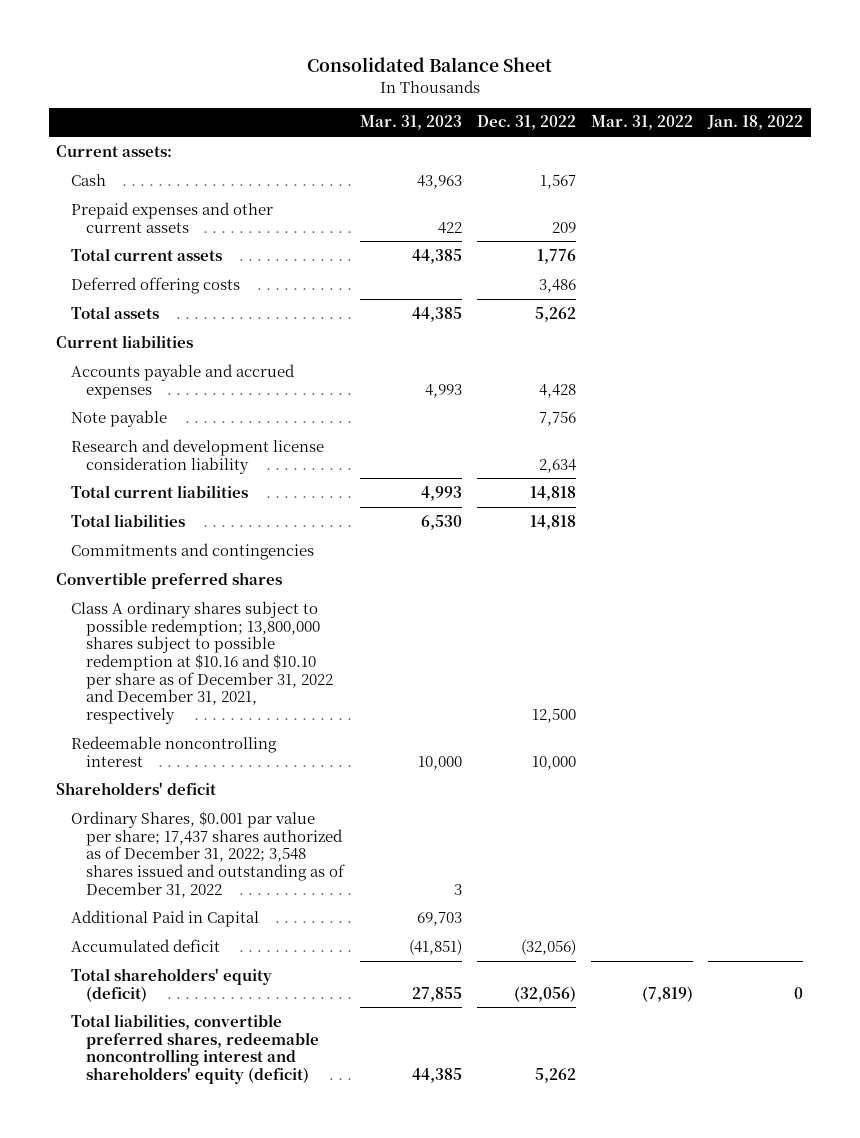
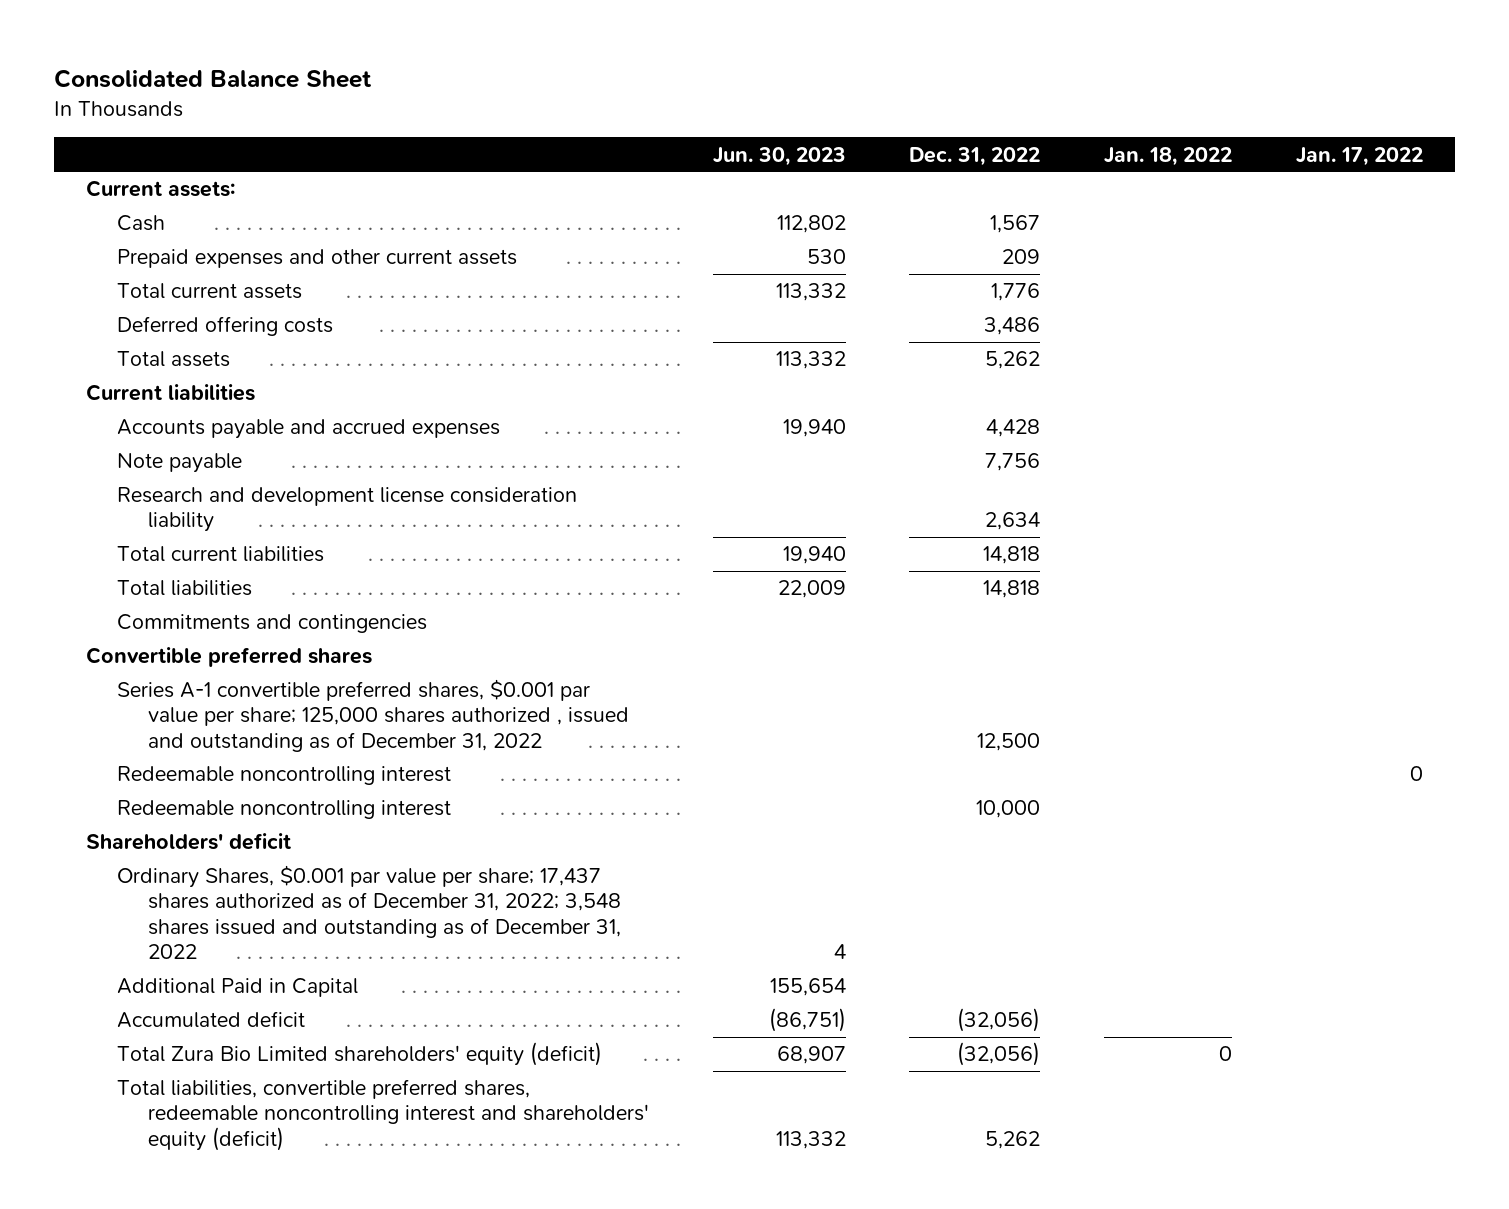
[359,115,462,131] Mar. 31, 2023 -> none
[590,115,693,131] Mar. 31, 2022 -> none
none -> [712,146,846,166] Jun. 30, 2023
none -> [1295,146,1423,166] Jan. 17, 2022
[71,600,334,724] Class A ordinary shares subject to possible redemption; 13,800,000 shares subject to possible redemption at $10.16 and $10.10 per share as of December 31, 2022 and December 31, 2021, respectively -> [117,679,629,752] Series A-1 convertible preferred shares, $0.001 par value per share; 125,000 shares authorized , issued and outstanding as of December 31, 2022
none -> [117,766,452,786] Redeemable noncontrolling interest
[71,967,273,1002] Total shareholders' equity (deficit) -> [117,1042,603,1067] Total Zura Bio Limited shareholders' equity (deficit)

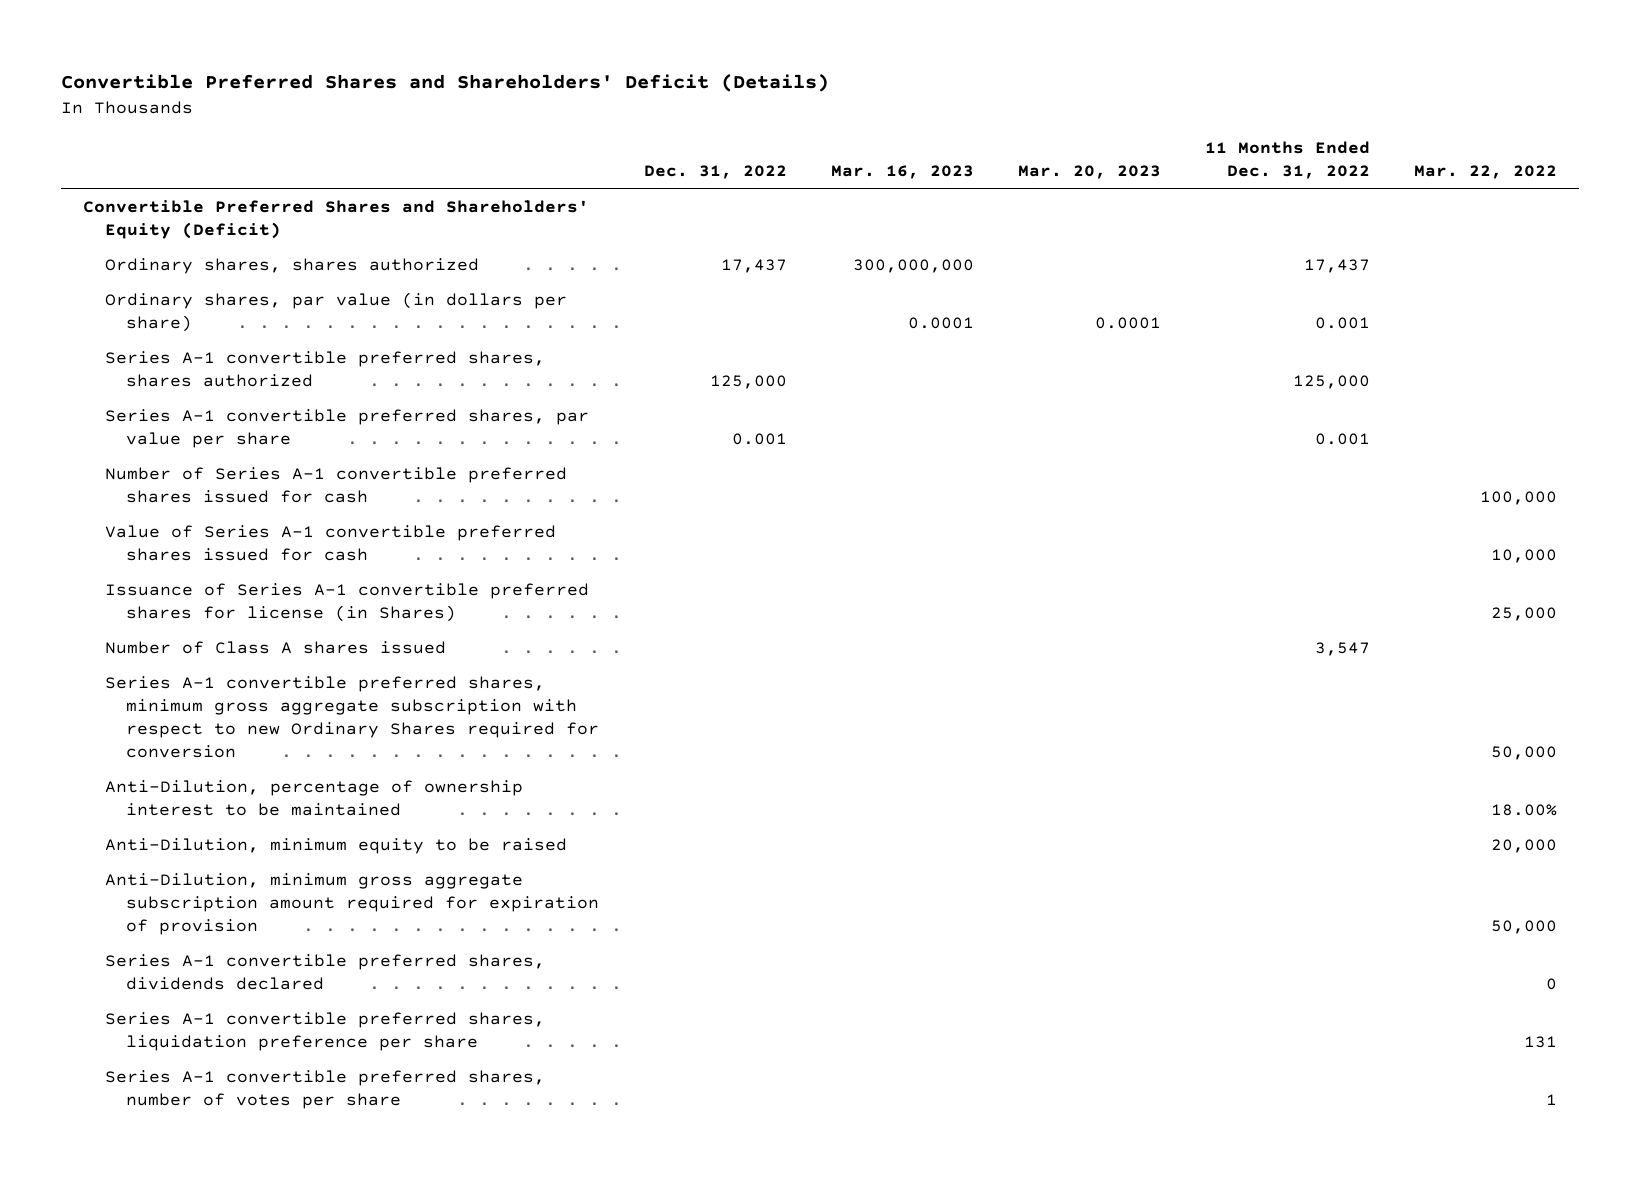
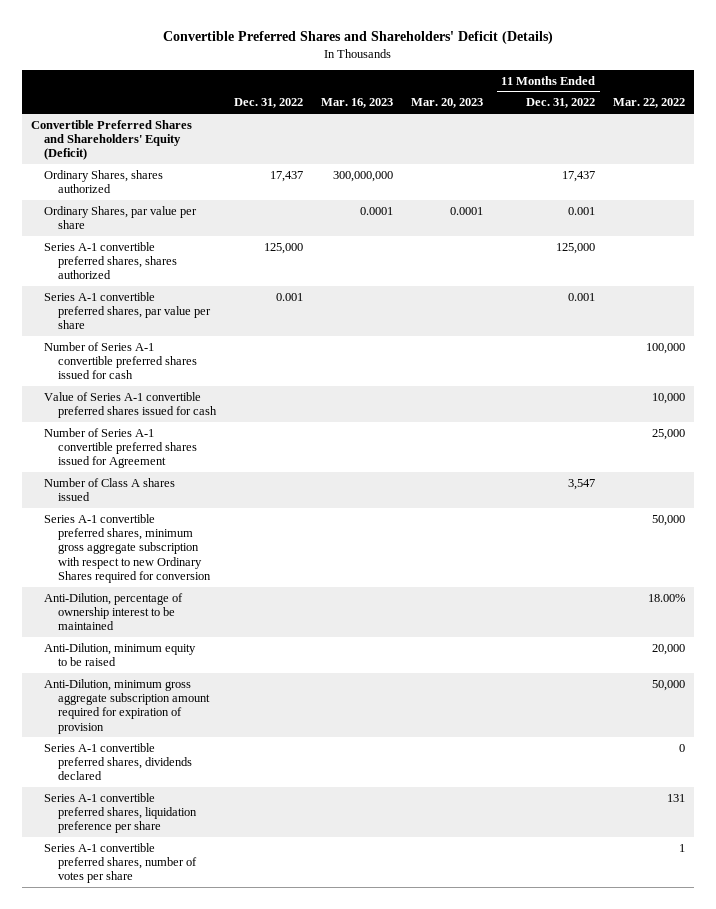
[104,257,479,274] Ordinary shares, shares authorized -> [44,169,164,194] Ordinary Shares, shares authorized
[104,291,567,332] Ordinary shares, par value (in dollars per share) -> [44,205,198,230] Ordinary Shares, par value per share
[104,582,589,622] Issuance of Series A-1 convertible preferred shares for license (in Shares) -> [44,427,197,469] Number of Series A-1 convertible preferred shares issued for Agreement

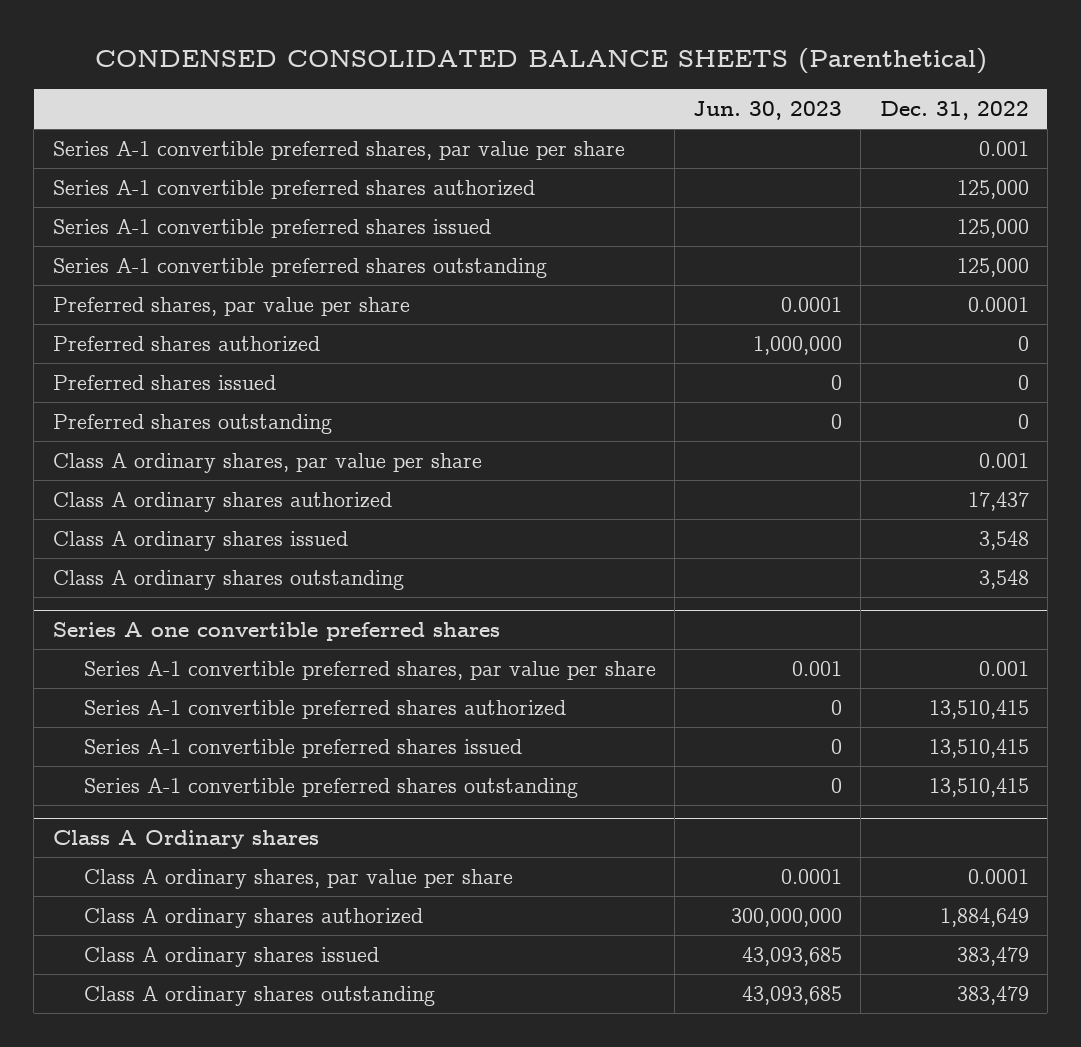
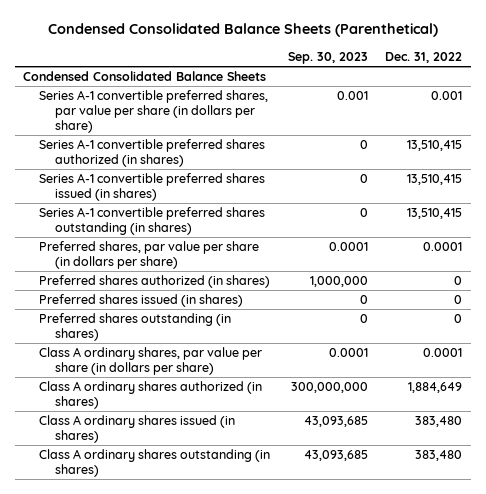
[94,48,987,75] CONDENSED CONSOLIDATED BALANCE SHEETS (Parenthetical) -> [47,23,438,38] Condensed Consolidated Balance Sheets (Parenthetical)
[693,101,843,121] Jun. 30, 2023 -> none
none -> [287,52,368,65] Sep. 30, 2023
[52,622,500,642] Series A one convertible preferred shares -> none
[83,661,656,681] Series A-1 convertible preferred shares, par value per share -> none
[83,700,566,720] Series A-1 convertible preferred shares authorized -> none
[83,739,522,759] Series A-1 convertible preferred shares issued -> none
[83,778,578,799] Series A-1 convertible preferred shares outstanding -> none
[52,830,319,850] Class A Ordinary shares -> none
[83,869,513,890] Class A ordinary shares, par value per share -> none
[83,908,423,929] Class A ordinary shares authorized -> none
[83,947,379,968] Class A ordinary shares issued -> none
[83,986,435,1007] Class A ordinary shares outstanding -> none
none -> [23,71,267,82] Condensed Consolidated Balance Sheets
[52,141,625,161] Series A-1 convertible preferred shares, par value per share -> [39,90,269,133] Series A-1 convertible preferred shares, par value per share (in dollars per share)
[52,180,535,200] Series A-1 convertible preferred shares authorized -> [39,139,266,167] Series A-1 convertible preferred shares authorized (in shares)
[956,180,1029,200] 125,000 -> [407,140,463,152] 13,510,415
[52,219,491,239] Series A-1 convertible preferred shares issued -> [39,173,266,201] Series A-1 convertible preferred shares issued (in shares)
[956,219,1029,239] 125,000 -> [407,174,463,186] 13,510,415
[52,258,547,279] Series A-1 convertible preferred shares outstanding -> [39,207,266,235] Series A-1 convertible preferred shares outstanding (in shares)
[956,258,1029,278] 125,000 -> [407,208,463,220] 13,510,415
[52,297,410,317] Preferred shares, par value per share -> [39,241,260,269] Preferred shares, par value per share (in dollars per share)
[52,336,320,353] Preferred shares authorized -> [39,275,271,289] Preferred shares authorized (in shares)
[52,375,276,391] Preferred shares issued -> [39,294,244,308] Preferred shares issued (in shares)
[52,414,332,435] Preferred shares outstanding -> [39,313,232,341] Preferred shares outstanding (in shares)
[52,453,482,474] Class A ordinary shares, par value per share -> [39,347,263,375] Class A ordinary shares, par value per share (in dollars per share)
[978,453,1029,469] 0.001 -> [423,348,463,358] 0.0001
[52,492,392,513] Class A ordinary shares authorized -> [39,381,263,409] Class A ordinary shares authorized (in shares)
[967,492,1029,512] 17,437 -> [408,382,463,394] 1,884,649
[52,531,348,552] Class A ordinary shares issued -> [39,415,236,443] Class A ordinary shares issued (in shares)
[978,531,1029,551] 3,548 -> [415,416,463,428] 383,480
[52,570,404,591] Class A ordinary shares outstanding -> [39,449,271,477] Class A ordinary shares outstanding (in shares)
[978,570,1029,590] 3,548 -> [415,450,463,462] 383,480

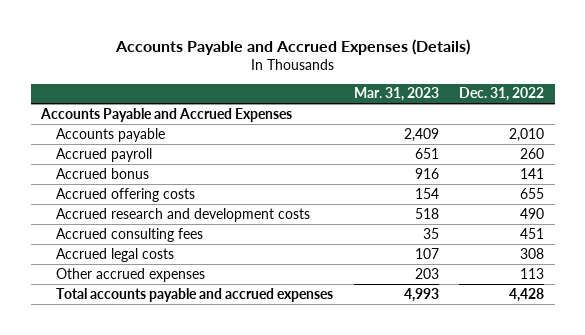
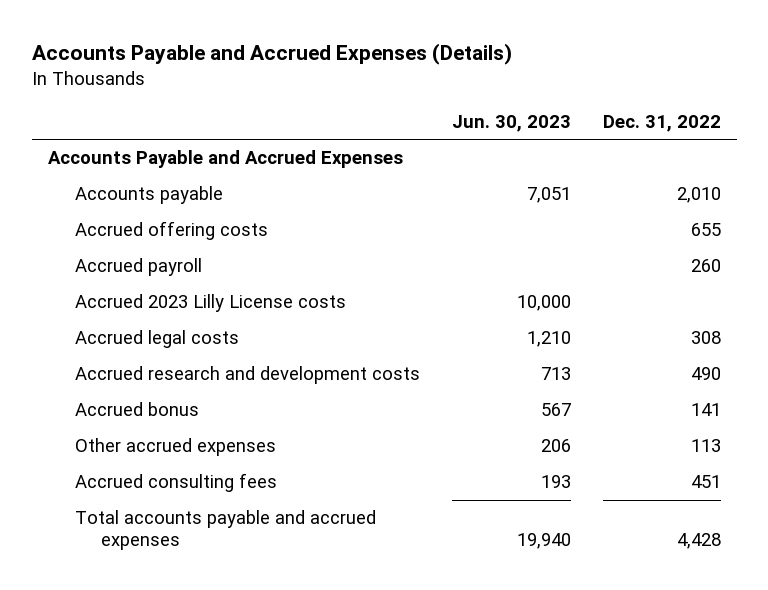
[353,87,439,102] Mar. 31, 2023 -> none
none -> [451,114,571,132] Jun. 30, 2023
[56,147,153,162] Accrued payroll -> [74,258,202,277] Accrued payroll
none -> [74,294,346,313] Accrued 2023 Lilly License costs
[56,207,311,222] Accrued research and development costs -> [74,366,420,385] Accrued research and development costs
[56,167,150,179] Accrued bonus -> [74,402,199,417] Accrued bonus
[56,227,204,242] Accrued consulting fees -> [74,473,277,493] Accrued consulting fees

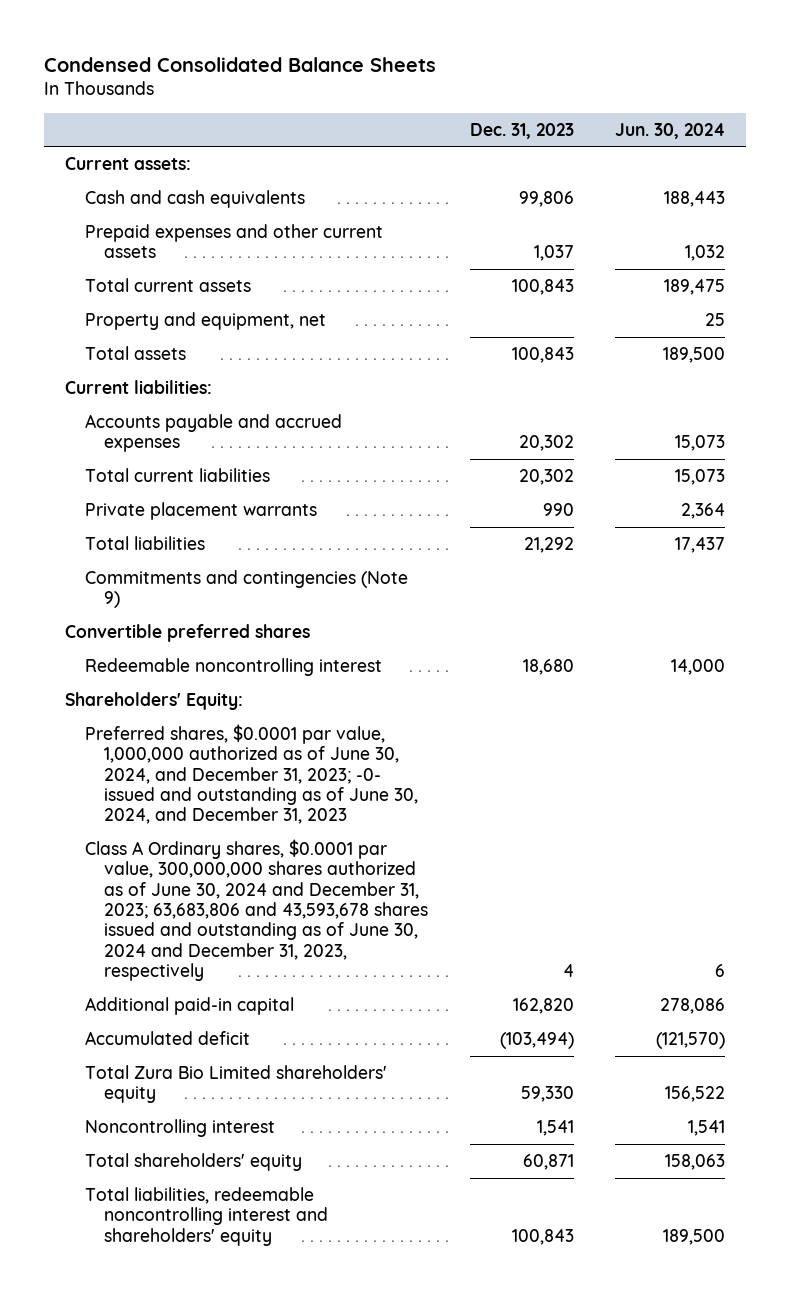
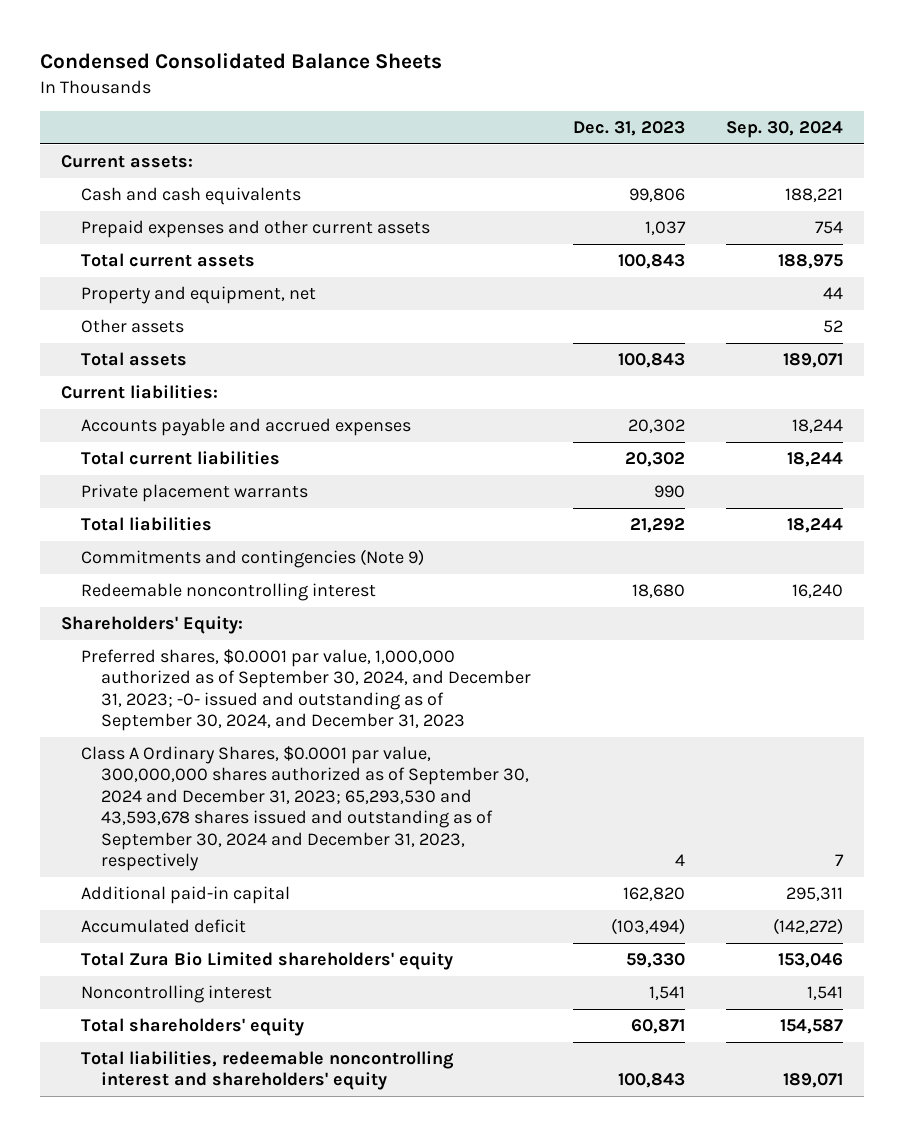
[615,122,726,139] Jun. 30, 2024 -> none
none -> [726,121,844,139] Sep. 30, 2024
none -> [81,319,185,334] Other assets
[65,623,311,642] Convertible preferred shares -> none
[84,723,418,825] Preferred shares, $0.0001 par value, 1,000,000 authorized as of June 30, 2024, and December 31, 2023; -0- issued and outstanding as of June 30, 2024, and December 31, 2023 -> [81,649,532,732] Preferred shares, $0.0001 par value, 1,000,000 authorized as of September 30, 2024, and December 31, 2023; -0- issued and outstanding as of September 30, 2024, and December 31, 2023
[84,838,428,982] Class A Ordinary shares, $0.0001 par value, 300,000,000 shares authorized as of June 30, 2024 and December 31, 2023; 63,683,806 and 43,593,678 shares issued and outstanding as of June 30, 2024 and December 31, 2023, respectively -> [81,746,530,872] Class A Ordinary Shares, $0.0001 par value, 300,000,000 shares authorized as of September 30, 2024 and December 31, 2023; 65,293,530 and 43,593,678 shares issued and outstanding as of September 30, 2024 and December 31, 2023, respectively

